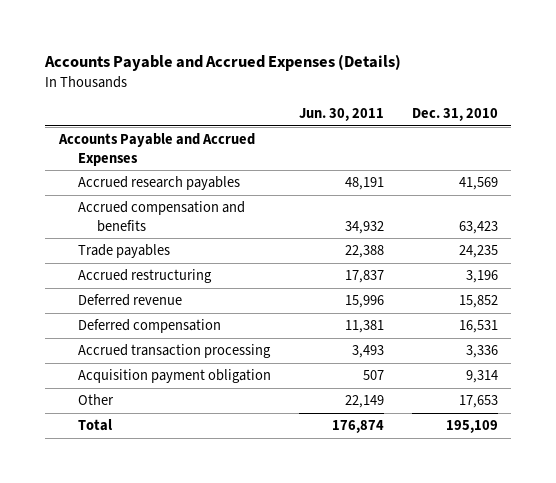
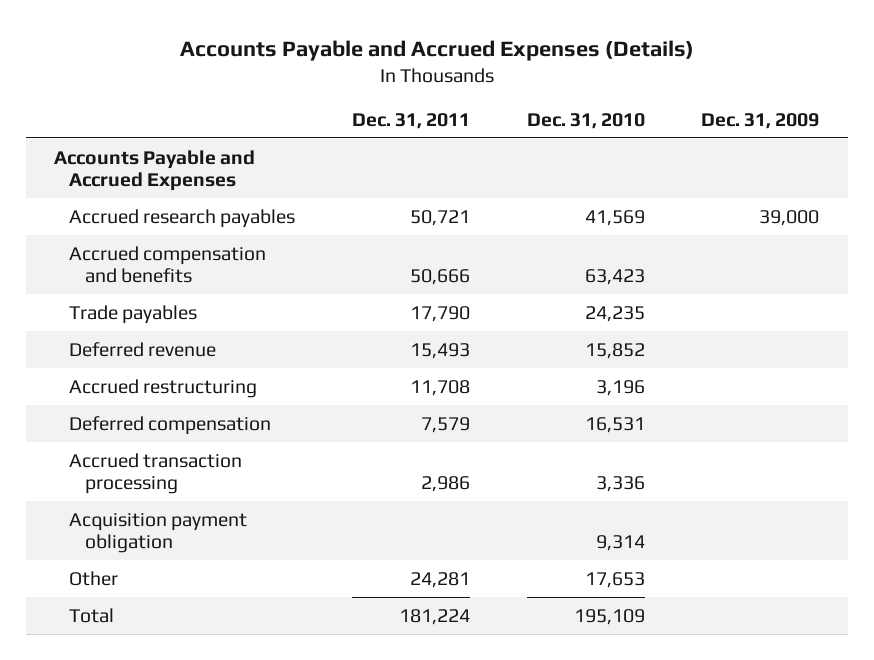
[298,108,384,122] Jun. 30, 2011 -> none
none -> [352,112,471,129] Dec. 31, 2011
none -> [701,112,820,129] Dec. 31, 2009
[77,269,212,284] Accrued restructuring -> [69,378,258,398] Accrued restructuring

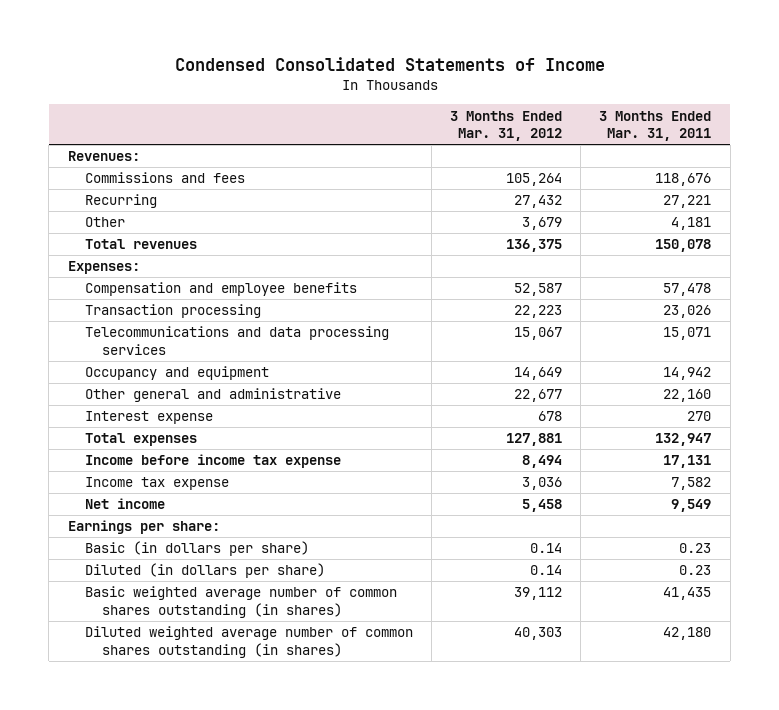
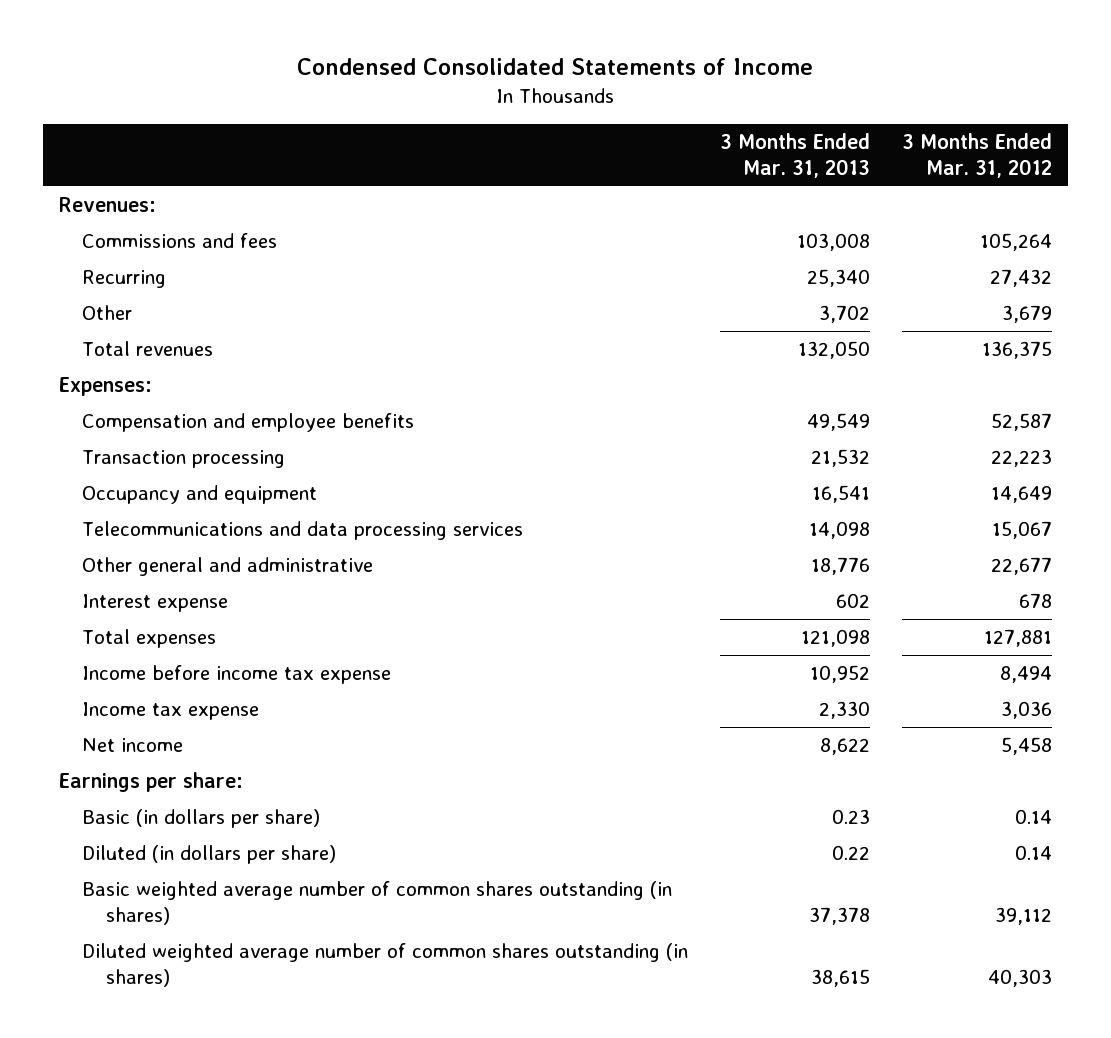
[599,110,712,142] 3 Months Ended Mar. 31, 2011 -> none
none -> [720,133,871,179] 3 Months Ended Mar. 31, 2013
[84,326,389,356] Telecommunications and data processing services -> [82,521,524,541] Telecommunications and data processing services

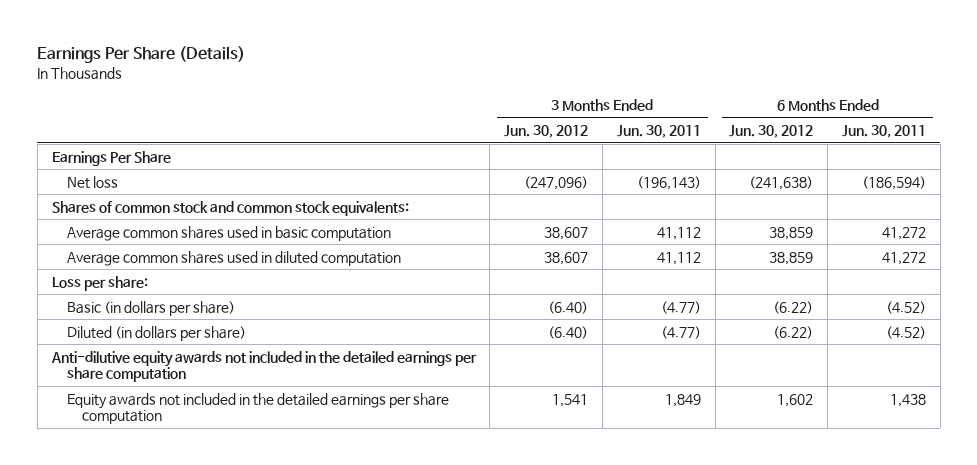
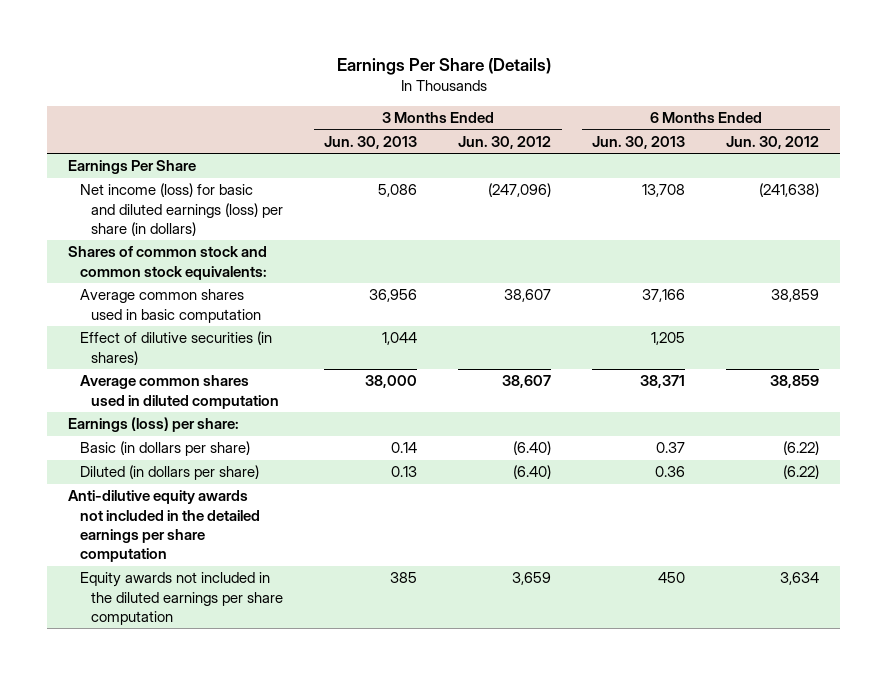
[616,125,701,139] Jun. 30, 2011 -> none
[841,125,926,139] Jun. 30, 2011 -> none
none -> [324,135,418,149] Jun. 30, 2013
none -> [592,135,686,149] Jun. 30, 2013
[66,175,118,189] Net loss -> [79,183,284,237] Net income (loss) for basic and diluted earnings (loss) per share (in dollars)
none -> [79,331,272,365] Effect of dilutive securities (in shares)
[51,275,148,291] Loss per share: -> [67,417,239,433] Earnings (loss) per share:
[66,392,449,424] Equity awards not included in the detailed earnings per share computation -> [79,572,284,626] Equity awards not included in the diluted earnings per share computation
[552,393,589,407] 1,541 -> [512,572,552,586] 3,659
[777,393,814,407] 1,602 -> [780,572,820,586] 3,634

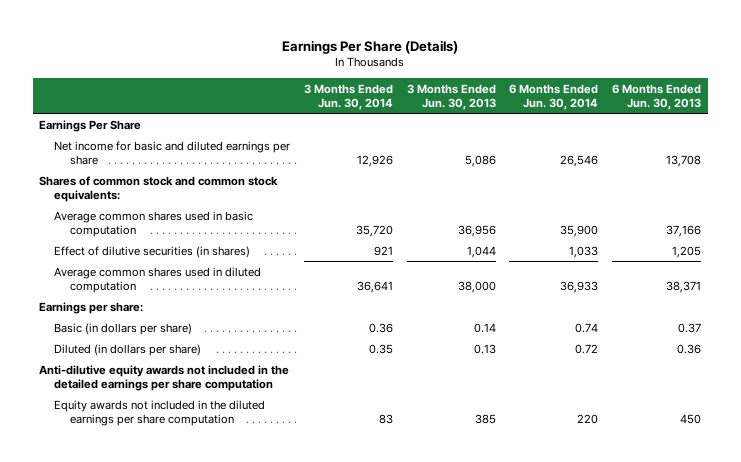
[458,135,552,149] Jun. 30, 2012 -> none
[726,135,820,149] Jun. 30, 2012 -> none
none -> [304,83,394,111] 3 Months Ended Jun. 30, 2014
none -> [509,83,599,111] 6 Months Ended Jun. 30, 2014
[79,183,284,237] Net income (loss) for basic and diluted earnings (loss) per share (in dollars) -> [54,140,291,166] Net income for basic and diluted earnings per share
[67,417,239,433] Earnings (loss) per share: -> [39,301,144,314] Earnings per share:

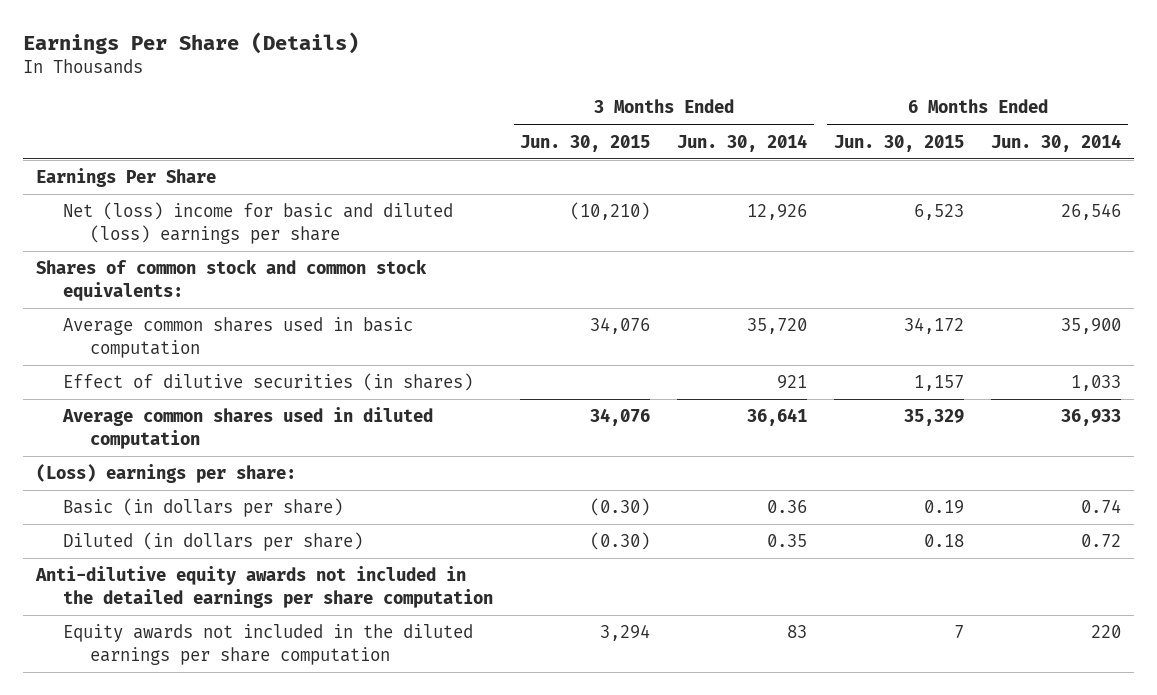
[406,83,496,111] 3 Months Ended Jun. 30, 2013 -> none
[612,83,702,111] 6 Months Ended Jun. 30, 2013 -> none
none -> [520,134,651,152] Jun. 30, 2015
none -> [834,134,965,152] Jun. 30, 2015
[54,140,291,166] Net income for basic and diluted earnings per share -> [63,202,454,244] Net (loss) income for basic and diluted (loss) earnings per share
[39,301,144,314] Earnings per share: -> [36,464,297,484] (Loss) earnings per share:

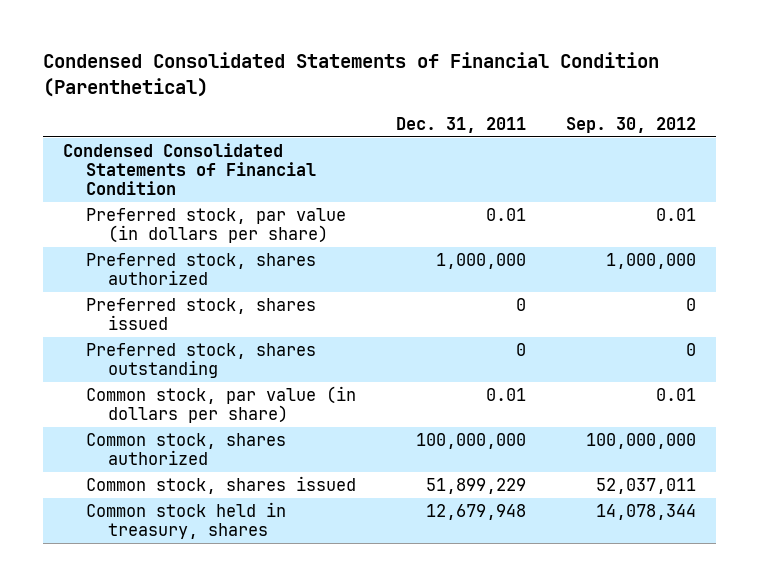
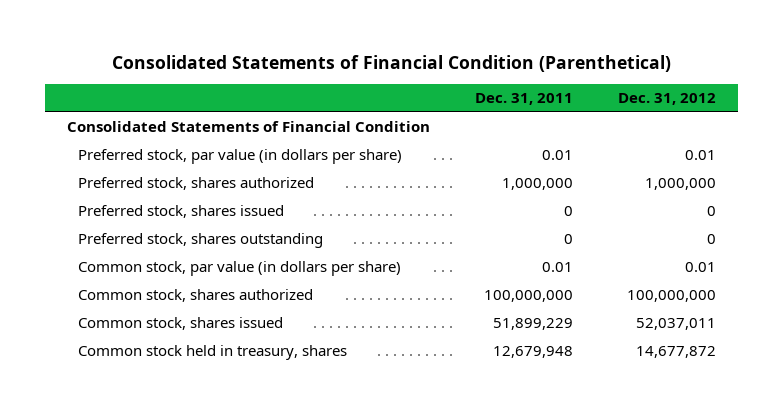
[42,52,659,97] Condensed Consolidated Statements of Financial Condition (Parenthetical) -> [111,54,671,72] Consolidated Statements of Financial Condition (Parenthetical)
[565,116,696,133] Sep. 30, 2012 -> none
none -> [617,93,716,106] Dec. 31, 2012
[62,143,316,196] Condensed Consolidated Statements of Financial Condition -> [67,121,431,133] Consolidated Statements of Financial Condition

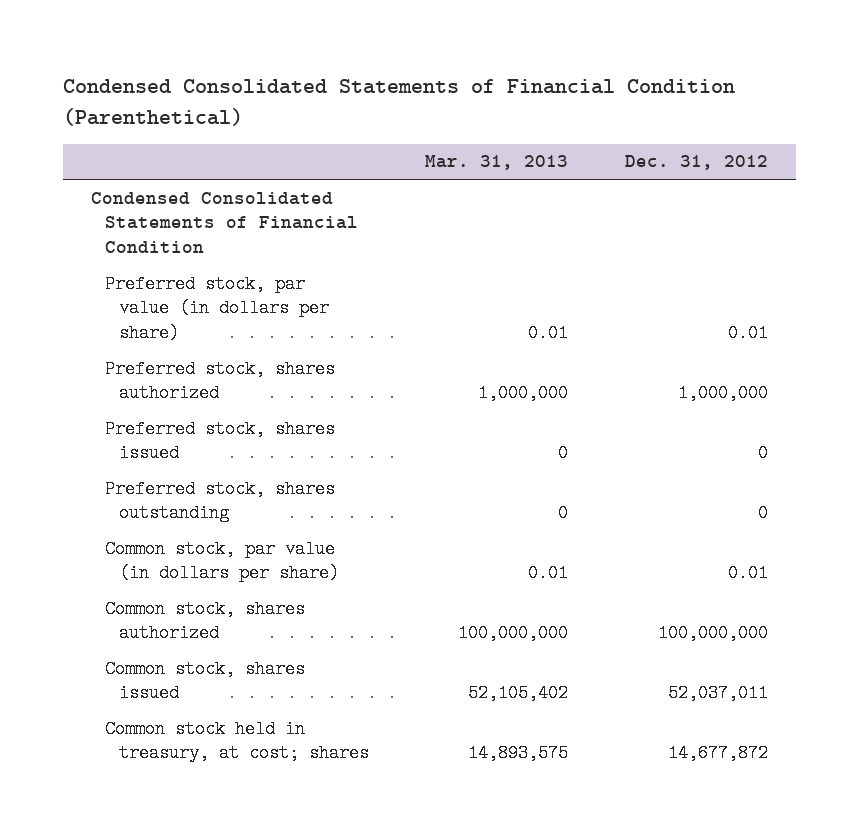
[111,54,671,72] Consolidated Statements of Financial Condition (Parenthetical) -> [62,79,735,126] Condensed Consolidated Statements of Financial Condition (Parenthetical)
[475,93,574,106] Dec. 31, 2011 -> none
none -> [425,155,569,171] Mar. 31, 2013
[67,121,431,133] Consolidated Statements of Financial Condition -> [90,191,358,253] Condensed Consolidated Statements of Financial Condition
[78,345,348,361] Common stock held in treasury, shares -> [104,719,369,763] Common stock held in treasury, at cost; shares

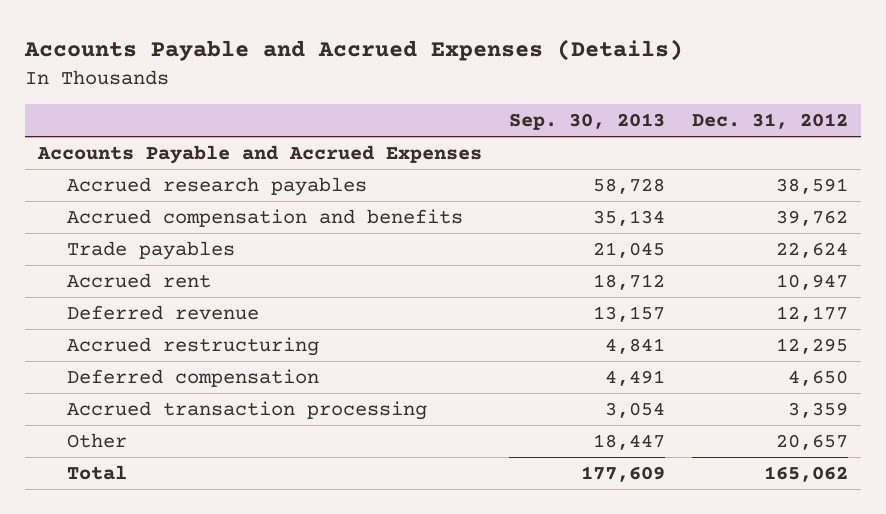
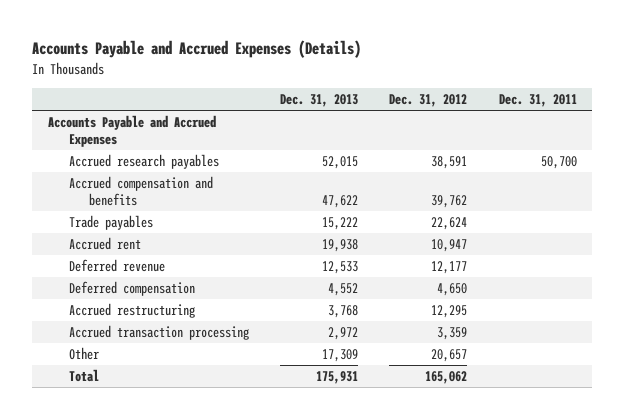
[509,113,666,131] Sep. 30, 2013 -> none
none -> [280,94,359,108] Dec. 31, 2013
none -> [498,94,577,108] Dec. 31, 2011
[67,336,320,356] Accrued restructuring -> [68,303,195,319] Accrued restructuring

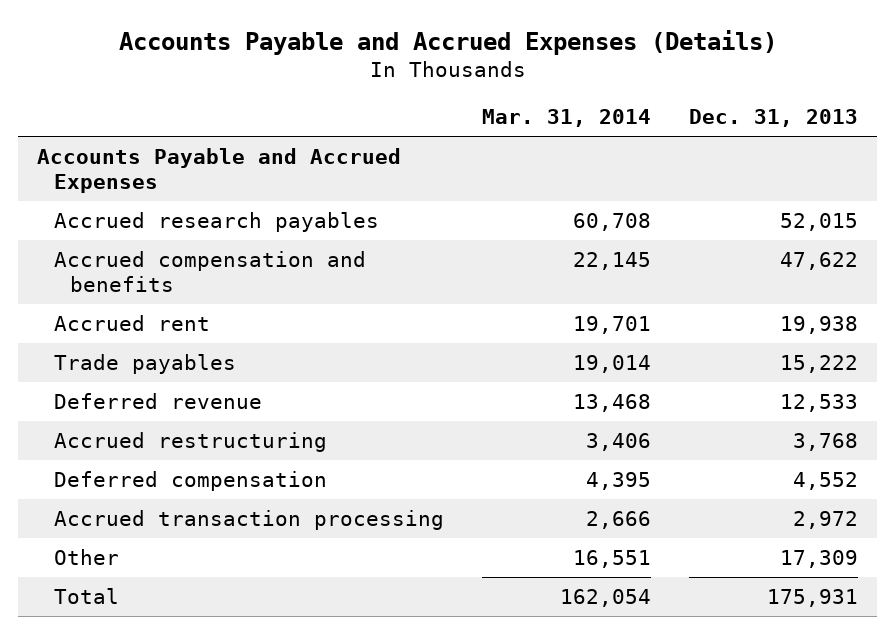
[389,94,468,108] Dec. 31, 2012 -> none
[498,94,577,108] Dec. 31, 2011 -> none
none -> [481,109,651,128] Mar. 31, 2014
[68,215,153,231] Trade payables -> [53,353,236,374] Trade payables
[68,281,195,297] Deferred compensation -> [53,470,327,491] Deferred compensation

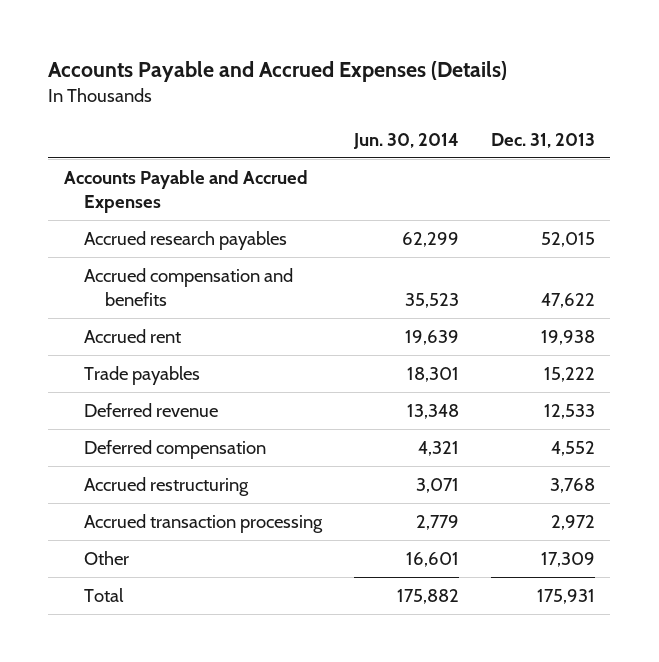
[481,109,651,128] Mar. 31, 2014 -> none
none -> [353,132,460,149] Jun. 30, 2014
[53,431,327,452] Accrued restructuring -> [84,477,250,497] Accrued restructuring

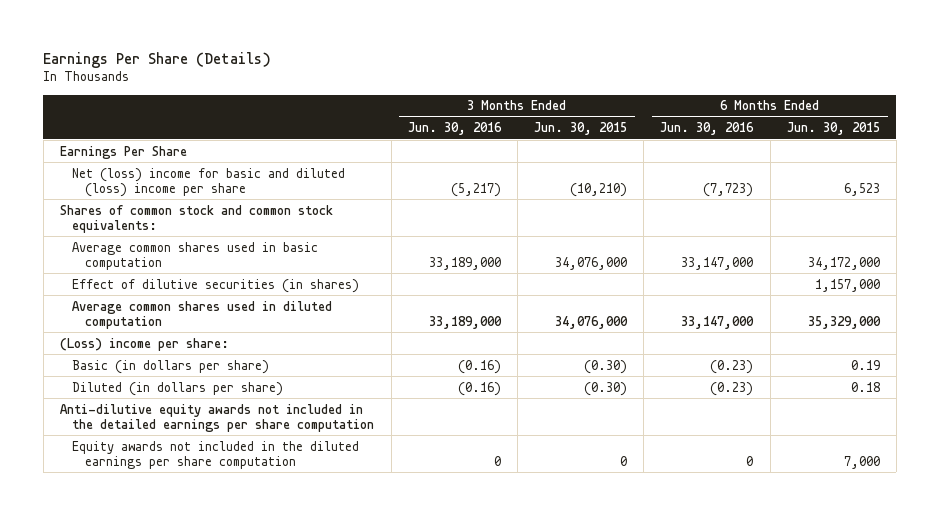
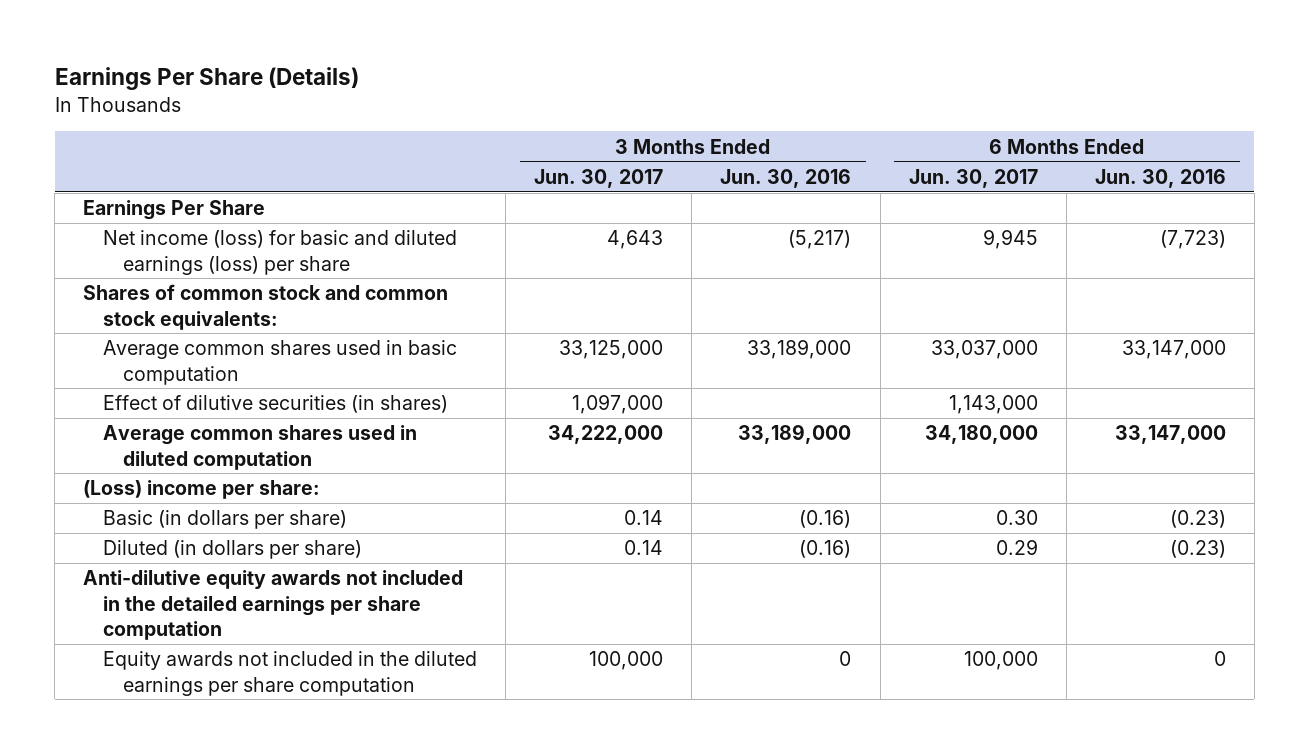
[534,122,628,136] Jun. 30, 2015 -> none
[786,122,880,136] Jun. 30, 2015 -> none
none -> [534,168,664,188] Jun. 30, 2017
none -> [908,168,1038,188] Jun. 30, 2017
[72,167,346,197] Net (loss) income for basic and diluted (loss) income per share -> [103,230,458,275] Net income (loss) for basic and diluted earnings (loss) per share

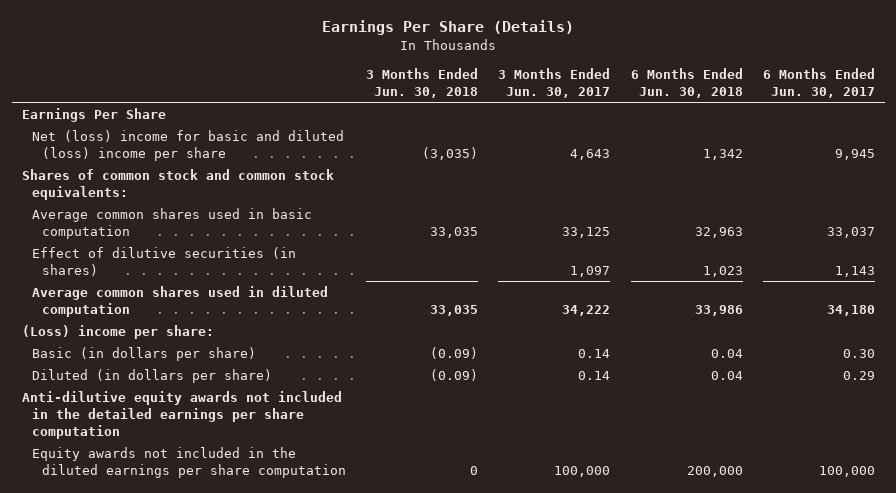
[720,168,852,188] Jun. 30, 2016 -> none
[1094,168,1226,188] Jun. 30, 2016 -> none
none -> [366,67,479,98] 3 Months Ended Jun. 30, 2018
none -> [630,67,743,98] 6 Months Ended Jun. 30, 2018
[103,230,458,275] Net income (loss) for basic and diluted earnings (loss) per share -> [31,129,344,161] Net (loss) income for basic and diluted (loss) income per share
[559,340,664,360] 33,125,000 -> [562,226,611,238] 33,125
[930,340,1038,360] 33,037,000 -> [826,226,875,238] 33,037
[572,394,664,415] 1,097,000 -> [570,265,611,277] 1,097
[948,395,1038,415] 1,143,000 -> [834,265,875,277] 1,143
[548,425,664,445] 34,222,000 -> [562,304,611,316] 34,222
[924,425,1038,445] 34,180,000 -> [826,304,875,316] 34,180

